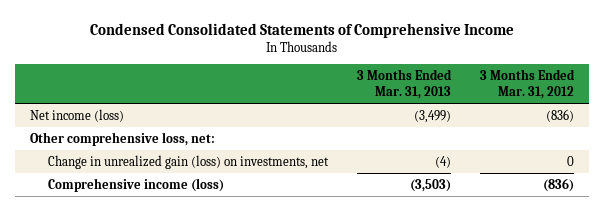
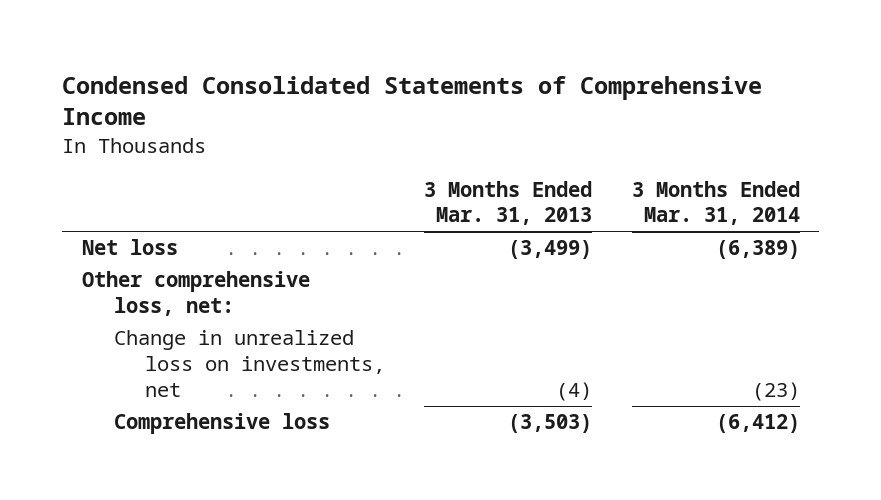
[480,69,576,100] 3 Months Ended Mar. 31, 2012 -> none
none -> [631,180,800,226] 3 Months Ended Mar. 31, 2014
[29,108,124,122] Net income (loss) -> [81,239,178,256] Net loss
[47,154,329,169] Change in unrealized gain (loss) on investments, net -> [113,330,386,398] Change in unrealized loss on investments, net
[47,177,224,192] Comprehensive income (loss) -> [113,413,330,435] Comprehensive loss

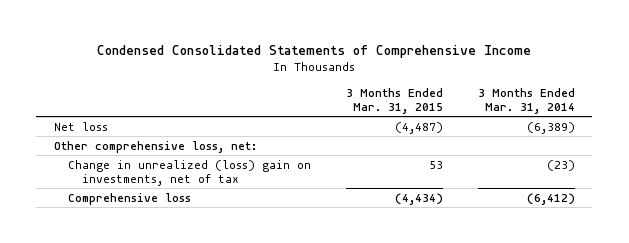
[424,180,593,226] 3 Months Ended Mar. 31, 2013 -> none
none -> [345,87,443,114] 3 Months Ended Mar. 31, 2015
[113,330,386,398] Change in unrealized loss on investments, net -> [68,159,312,186] Change in unrealized (loss) gain on investments, net of tax

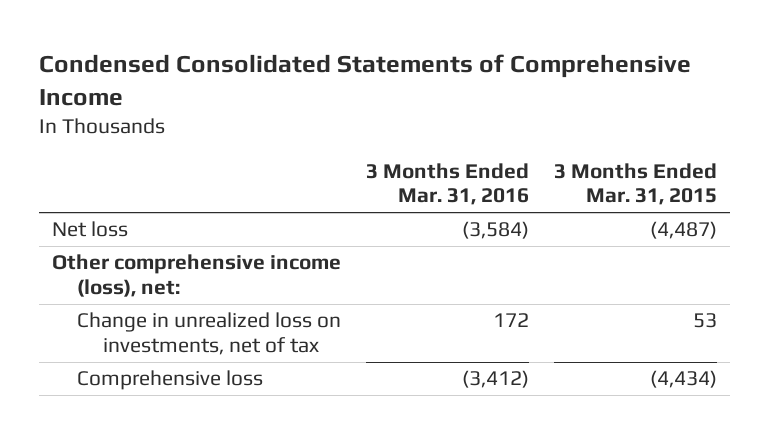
[477,87,575,114] 3 Months Ended Mar. 31, 2014 -> none
none -> [366,162,530,206] 3 Months Ended Mar. 31, 2016
[53,140,257,153] Other comprehensive loss, net: -> [51,254,341,297] Other comprehensive income (loss), net:
[68,159,312,186] Change in unrealized (loss) gain on investments, net of tax -> [77,312,342,355] Change in unrealized loss on investments, net of tax

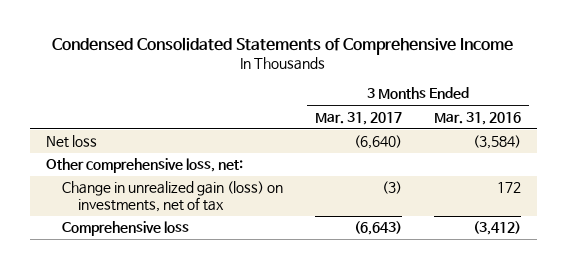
[554,162,718,206] 3 Months Ended Mar. 31, 2015 -> none
none -> [314,111,402,125] Mar. 31, 2017
[51,254,341,297] Other comprehensive income (loss), net: -> [45,158,243,174] Other comprehensive loss, net:
[77,312,342,355] Change in unrealized loss on investments, net of tax -> [61,181,283,212] Change in unrealized gain (loss) on investments, net of tax

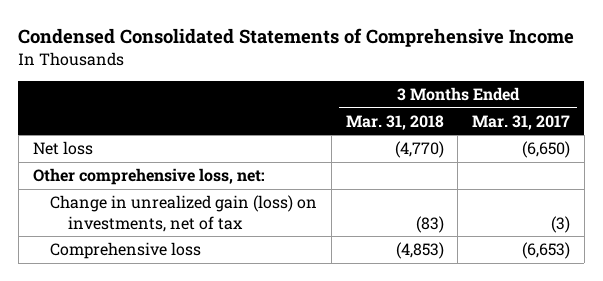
[433,111,521,125] Mar. 31, 2016 -> none
none -> [345,114,444,130] Mar. 31, 2018
[353,135,402,150] (6,640) -> [521,141,570,159] (6,650)
[353,221,402,236] (6,643) -> [521,242,570,260] (6,653)

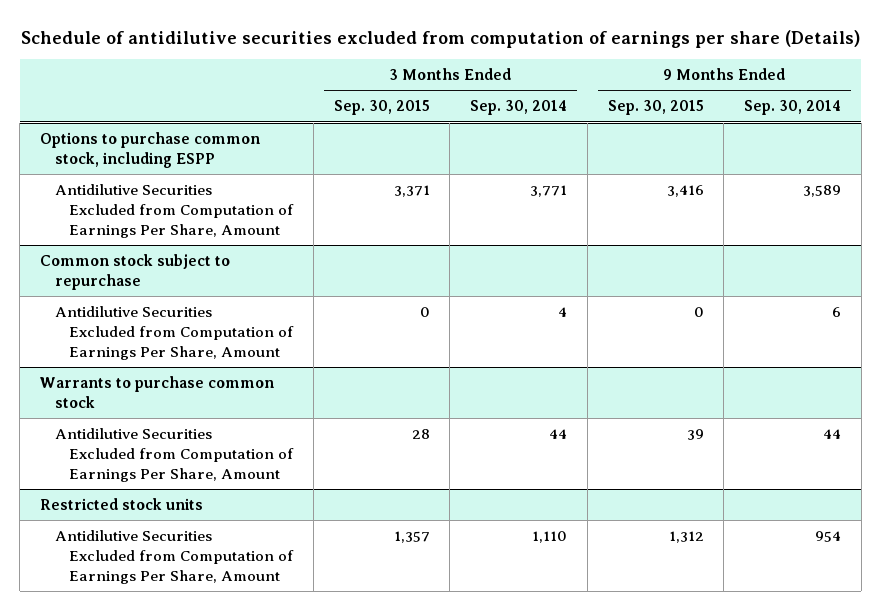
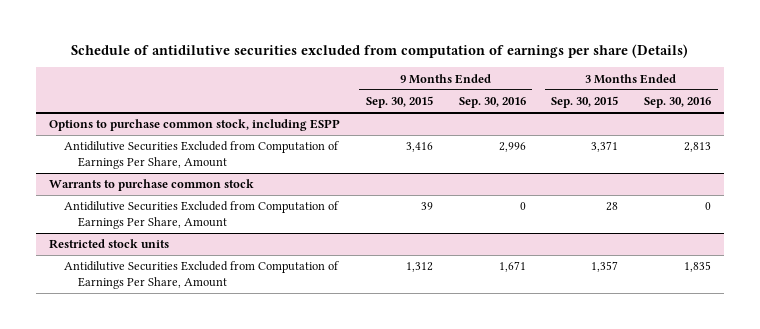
[470,100,568,116] Sep. 30, 2014 -> none
[744,100,842,116] Sep. 30, 2014 -> none
none -> [458,97,526,109] Sep. 30, 2016
none -> [644,97,712,109] Sep. 30, 2016
[40,253,231,291] Common stock subject to repurchase -> none
[54,305,295,361] Antidilutive Securities Excluded from Computation of Earnings Per Share, Amount -> none

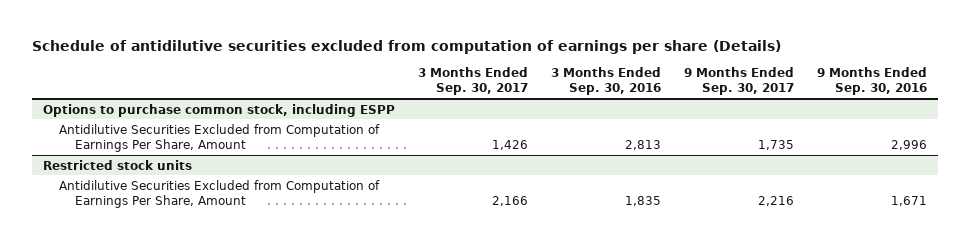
[365,96,433,109] Sep. 30, 2015 -> none
[551,96,619,109] Sep. 30, 2015 -> none
none -> [418,67,529,96] 3 Months Ended Sep. 30, 2017
none -> [683,67,794,96] 9 Months Ended Sep. 30, 2017
[48,179,254,192] Warrants to purchase common stock -> none
[63,201,339,230] Antidilutive Securities Excluded from Computation of Earnings Per Share, Amount -> none

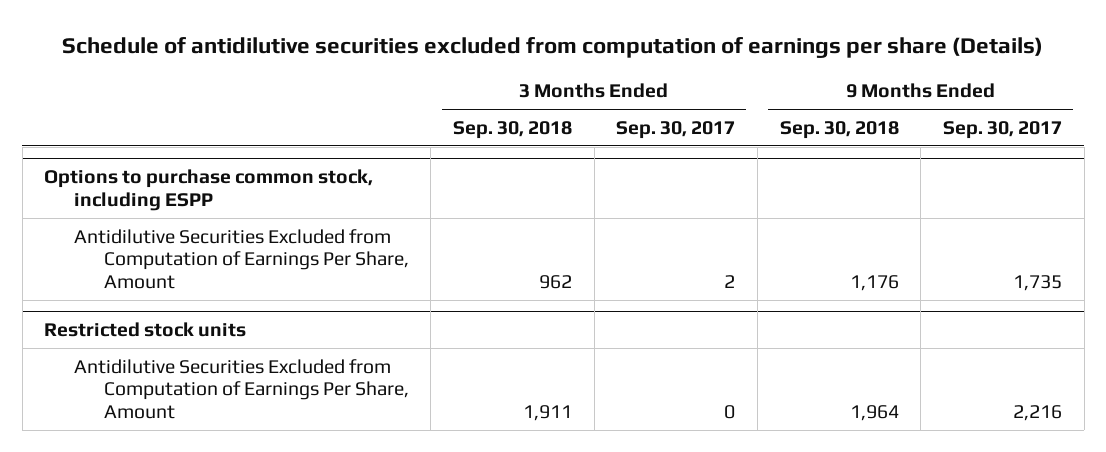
[550,67,661,96] 3 Months Ended Sep. 30, 2016 -> none
[816,67,927,96] 9 Months Ended Sep. 30, 2016 -> none
none -> [452,120,572,139] Sep. 30, 2018
none -> [779,120,899,139] Sep. 30, 2018
[492,139,529,150] 1,426 -> [724,275,736,289] 2
[492,195,529,206] 2,166 -> [724,405,736,420] 0

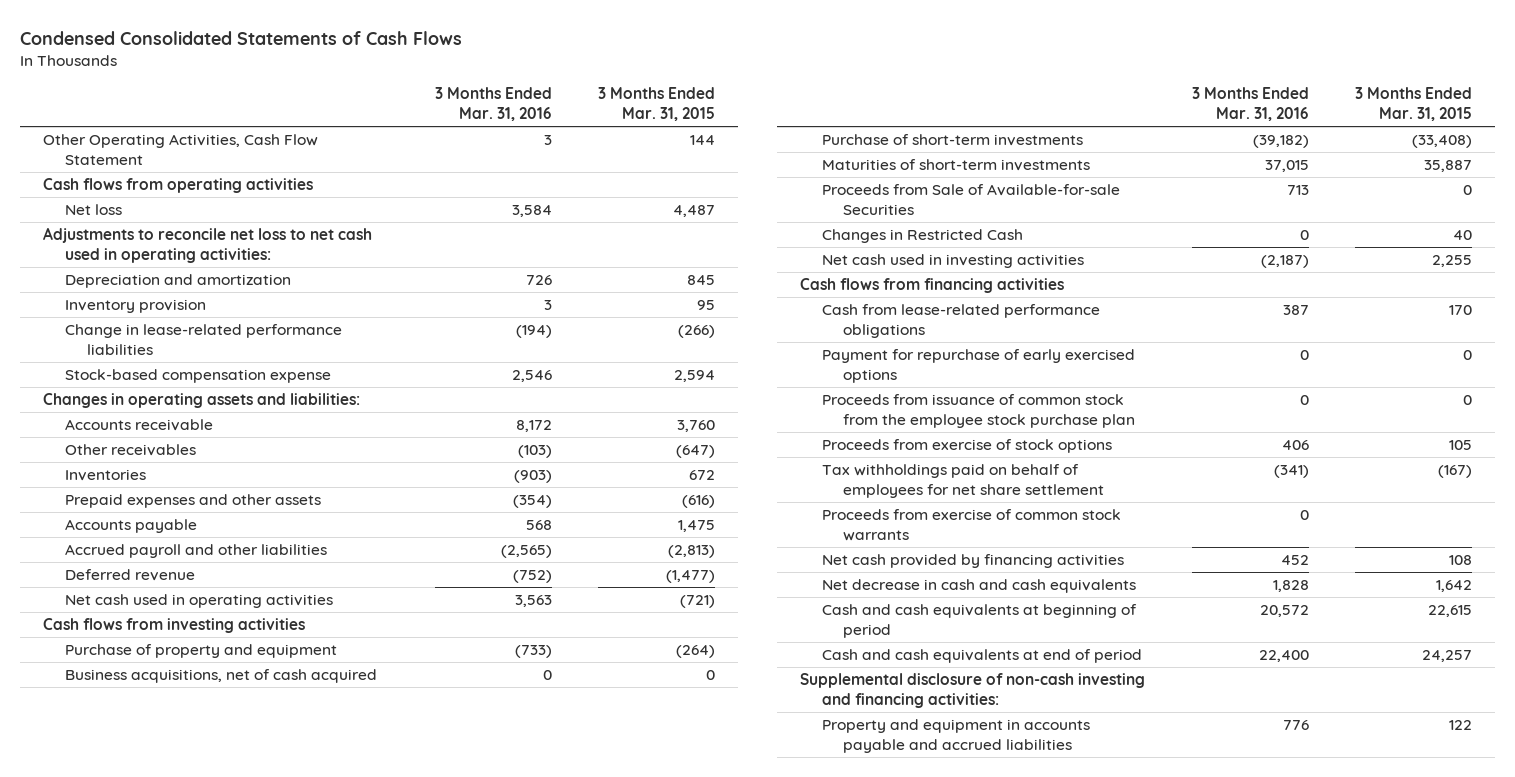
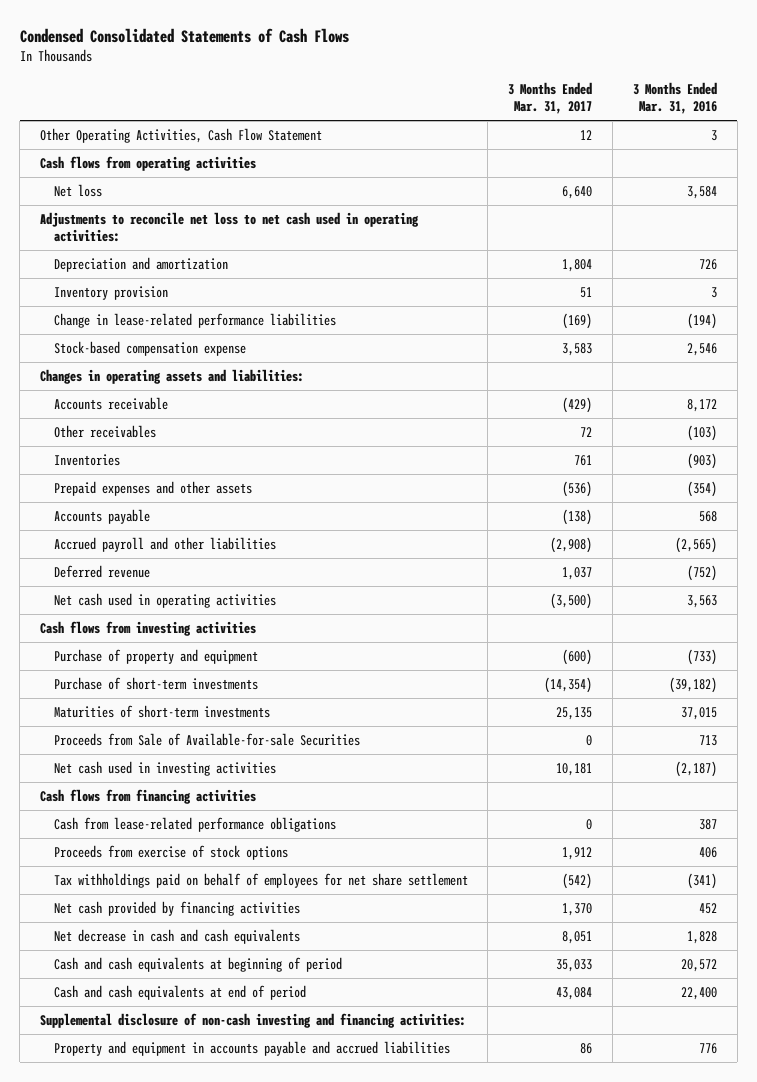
[597,87,715,122] 3 Months Ended Mar. 31, 2015 -> none
none -> [508,81,593,115] 3 Months Ended Mar. 31, 2017
[65,668,378,683] Business acquisitions, net of cash acquired -> none
[821,228,1023,243] Changes in Restricted Cash -> none
[821,348,1135,383] Payment for repurchase of early exercised options -> none
[821,393,1136,428] Proceeds from issuance of common stock from the employee stock purchase plan -> none
[821,508,1121,541] Proceeds from exercise of common stock warrants -> none

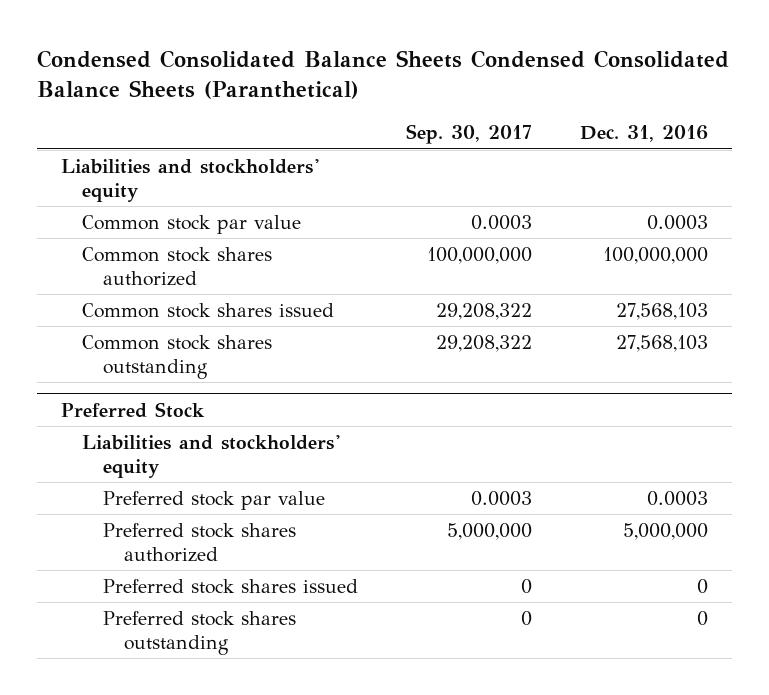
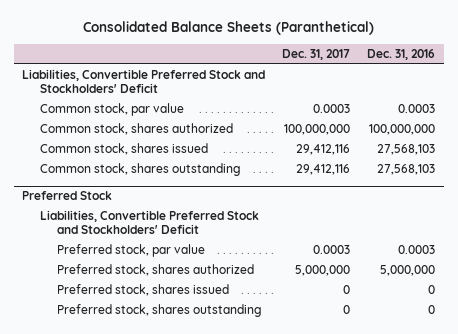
[36,50,729,100] Condensed Consolidated Balance Sheets Condensed Consolidated Balance Sheets (Paranthetical) -> [82,21,374,36] Consolidated Balance Sheets (Paranthetical)
[406,124,533,145] Sep. 30, 2017 -> none
none -> [282,49,351,61] Dec. 31, 2017
[60,158,319,202] Liabilities and stockholders' equity -> [22,69,266,94] Liabilities, Convertible Preferred Stock and Stockholders' Deficit
[81,214,301,234] Common stock par value -> [39,103,184,117] Common stock, par value
[81,246,272,286] Common stock shares authorized -> [39,123,233,136] Common stock, shares authorized
[81,302,334,318] Common stock shares issued -> [39,143,208,156] Common stock, shares issued
[81,334,272,379] Common stock shares outstanding -> [39,163,241,177] Common stock, shares outstanding
[81,434,340,478] Liabilities and stockholders' equity -> [39,210,259,235] Liabilities, Convertible Preferred Stock and Stockholders' Deficit
[103,490,326,510] Preferred stock par value -> [56,244,205,258] Preferred stock, par value
[103,522,297,562] Preferred stock shares authorized -> [56,264,254,277] Preferred stock, shares authorized
[103,578,359,594] Preferred stock shares issued -> [56,284,229,297] Preferred stock, shares issued
[103,610,297,655] Preferred stock shares outstanding -> [56,304,262,318] Preferred stock, shares outstanding

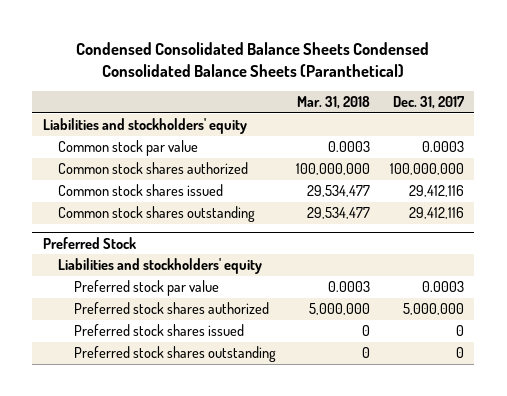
[82,21,374,36] Consolidated Balance Sheets (Paranthetical) -> [76,41,430,77] Condensed Consolidated Balance Sheets Condensed Consolidated Balance Sheets (Paranthetical)
[367,49,436,61] Dec. 31, 2016 -> none
none -> [296,96,370,110] Mar. 31, 2018
[22,69,266,94] Liabilities, Convertible Preferred Stock and Stockholders' Deficit -> [42,118,247,135] Liabilities and stockholders' equity
[39,103,184,117] Common stock, par value -> [58,140,199,157] Common stock par value
[39,123,233,136] Common stock, shares authorized -> [58,162,249,175] Common stock shares authorized
[39,143,208,156] Common stock, shares issued -> [58,184,224,197] Common stock shares issued
[39,163,241,177] Common stock, shares outstanding -> [58,206,256,223] Common stock shares outstanding
[39,210,259,235] Liabilities, Convertible Preferred Stock and Stockholders' Deficit -> [58,258,263,275] Liabilities and stockholders' equity
[56,244,205,258] Preferred stock, par value -> [73,280,219,297] Preferred stock par value
[56,264,254,277] Preferred stock, shares authorized -> [73,302,269,315] Preferred stock shares authorized
[56,284,229,297] Preferred stock, shares issued -> [73,324,244,337] Preferred stock shares issued
[56,304,262,318] Preferred stock, shares outstanding -> [73,346,276,363] Preferred stock shares outstanding

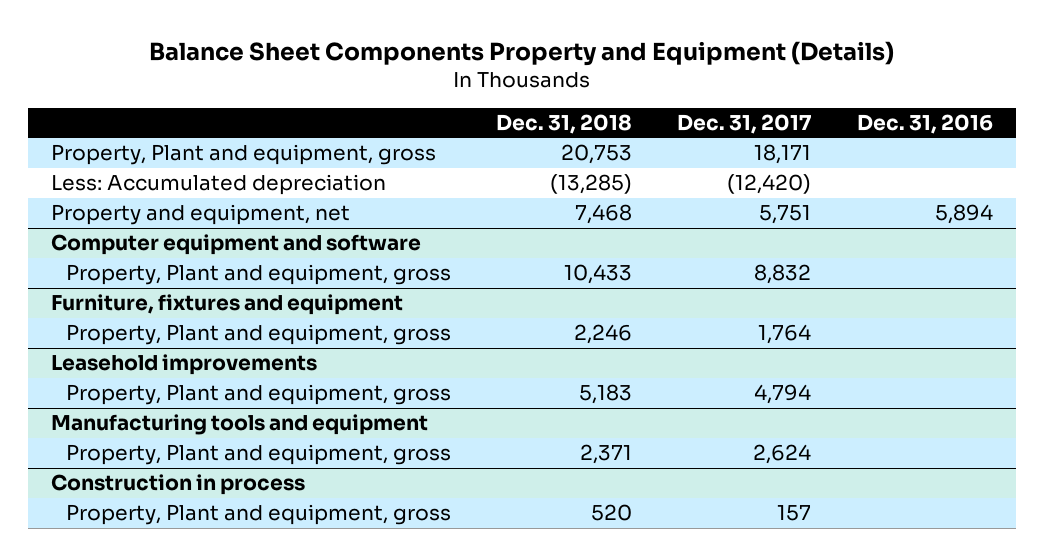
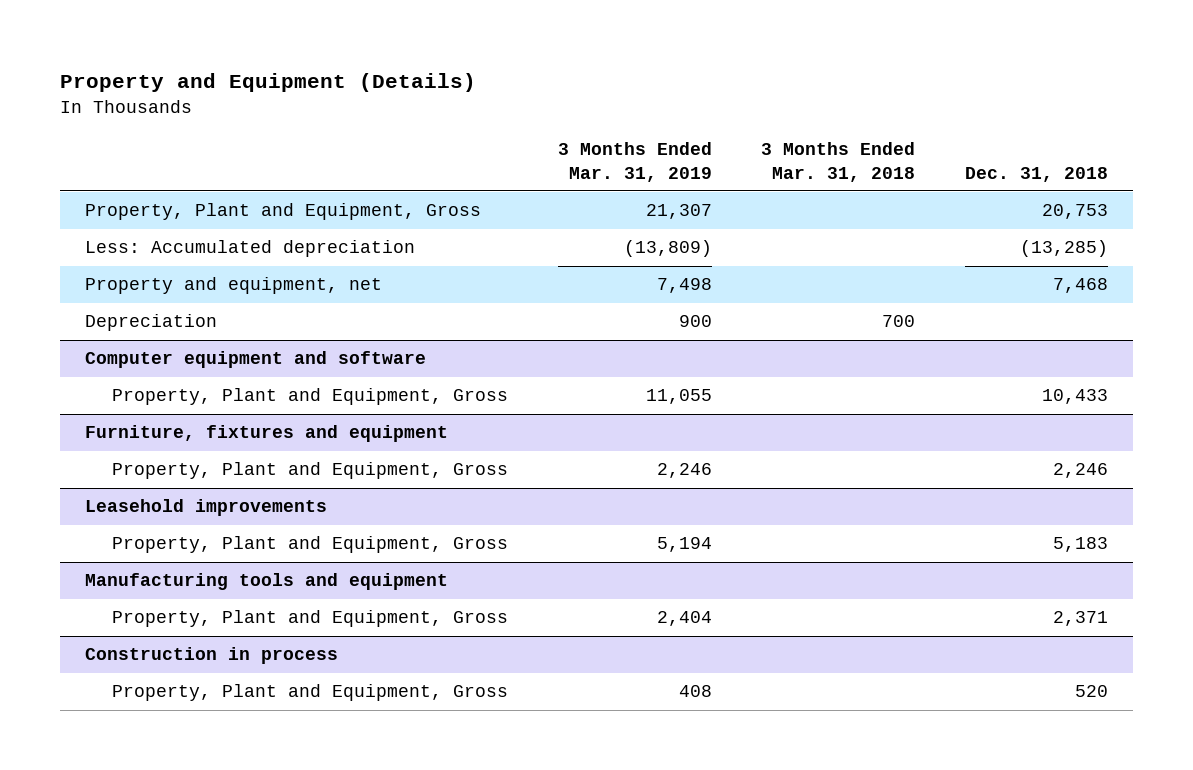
[149,40,895,66] Balance Sheet Components Property and Equipment (Details) -> [60,73,477,93] Property and Equipment (Details)
[677,113,812,134] Dec. 31, 2017 -> none
[856,113,993,134] Dec. 31, 2016 -> none
none -> [557,142,712,182] 3 Months Ended Mar. 31, 2019
none -> [761,142,916,182] 3 Months Ended Mar. 31, 2018
[51,144,437,166] Property, Plant and equipment, gross -> [85,203,482,221] Property, Plant and Equipment, Gross
none -> [85,314,218,332] Depreciation
[65,264,451,286] Property, Plant and equipment, gross -> [112,388,509,406] Property, Plant and Equipment, Gross
[65,324,451,346] Property, Plant and equipment, gross -> [112,462,509,480] Property, Plant and Equipment, Gross
[65,384,451,406] Property, Plant and equipment, gross -> [112,536,509,554] Property, Plant and Equipment, Gross
[65,444,451,466] Property, Plant and equipment, gross -> [112,610,509,628] Property, Plant and Equipment, Gross
[65,504,451,526] Property, Plant and equipment, gross -> [112,684,509,702] Property, Plant and Equipment, Gross

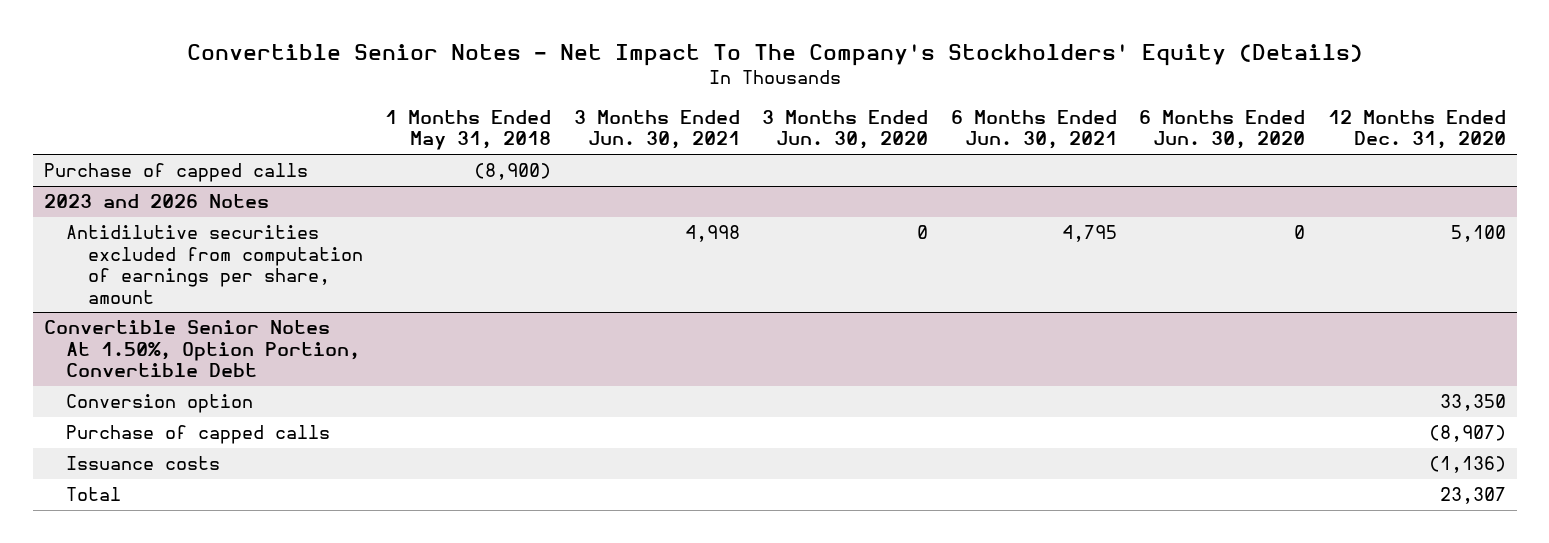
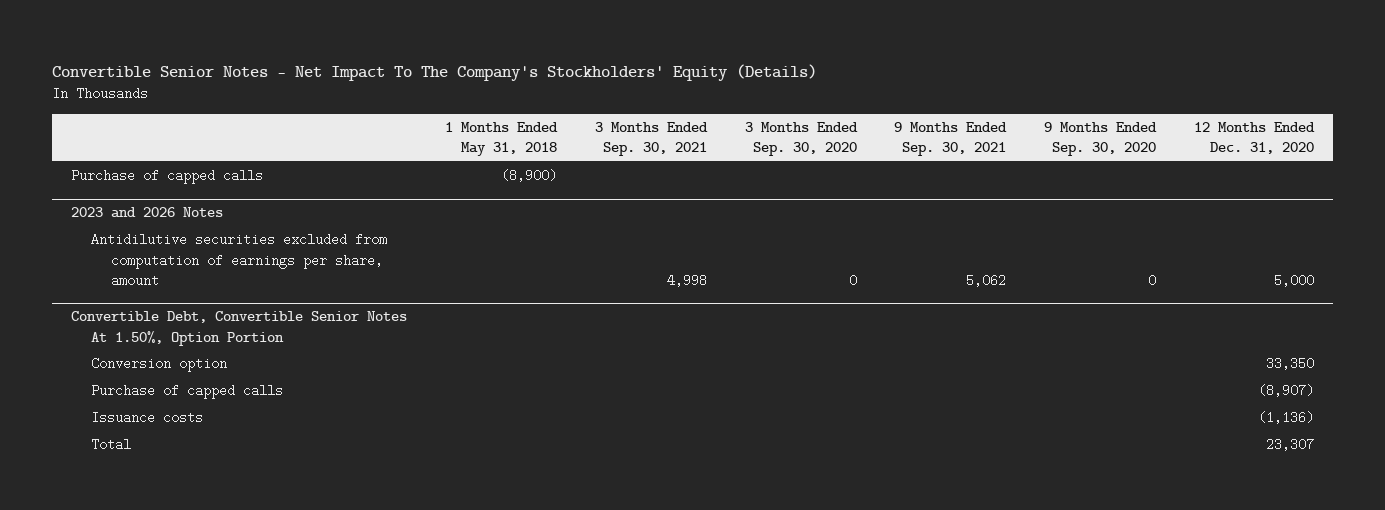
[573,109,740,150] 3 Months Ended Jun. 30, 2021 -> none
[762,109,929,150] 3 Months Ended Jun. 30, 2020 -> none
[950,109,1117,150] 6 Months Ended Jun. 30, 2021 -> none
[1139,109,1306,150] 6 Months Ended Jun. 30, 2020 -> none
none -> [594,122,708,157] 3 Months Ended Sep. 30, 2021
none -> [744,122,858,157] 3 Months Ended Sep. 30, 2020
none -> [894,122,1008,157] 9 Months Ended Sep. 30, 2021
none -> [1044,122,1158,157] 9 Months Ended Sep. 30, 2020
[1450,225,1506,243] 5,100 -> [1274,273,1315,287] 5,000
[43,320,360,378] Convertible Senior Notes At 1.50%, Option Portion, Convertible Debt -> [70,311,407,346] Convertible Debt, Convertible Senior Notes At 1.50%, Option Portion

